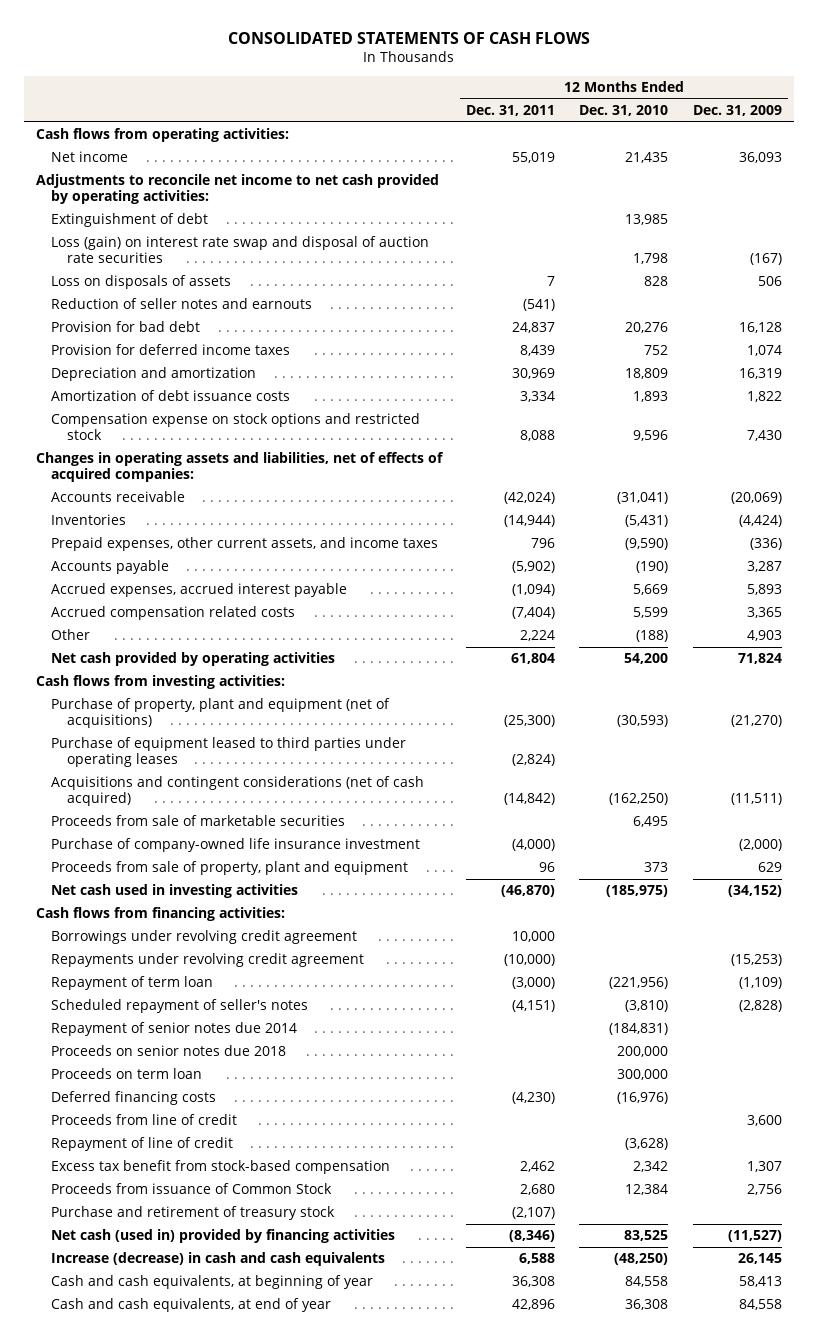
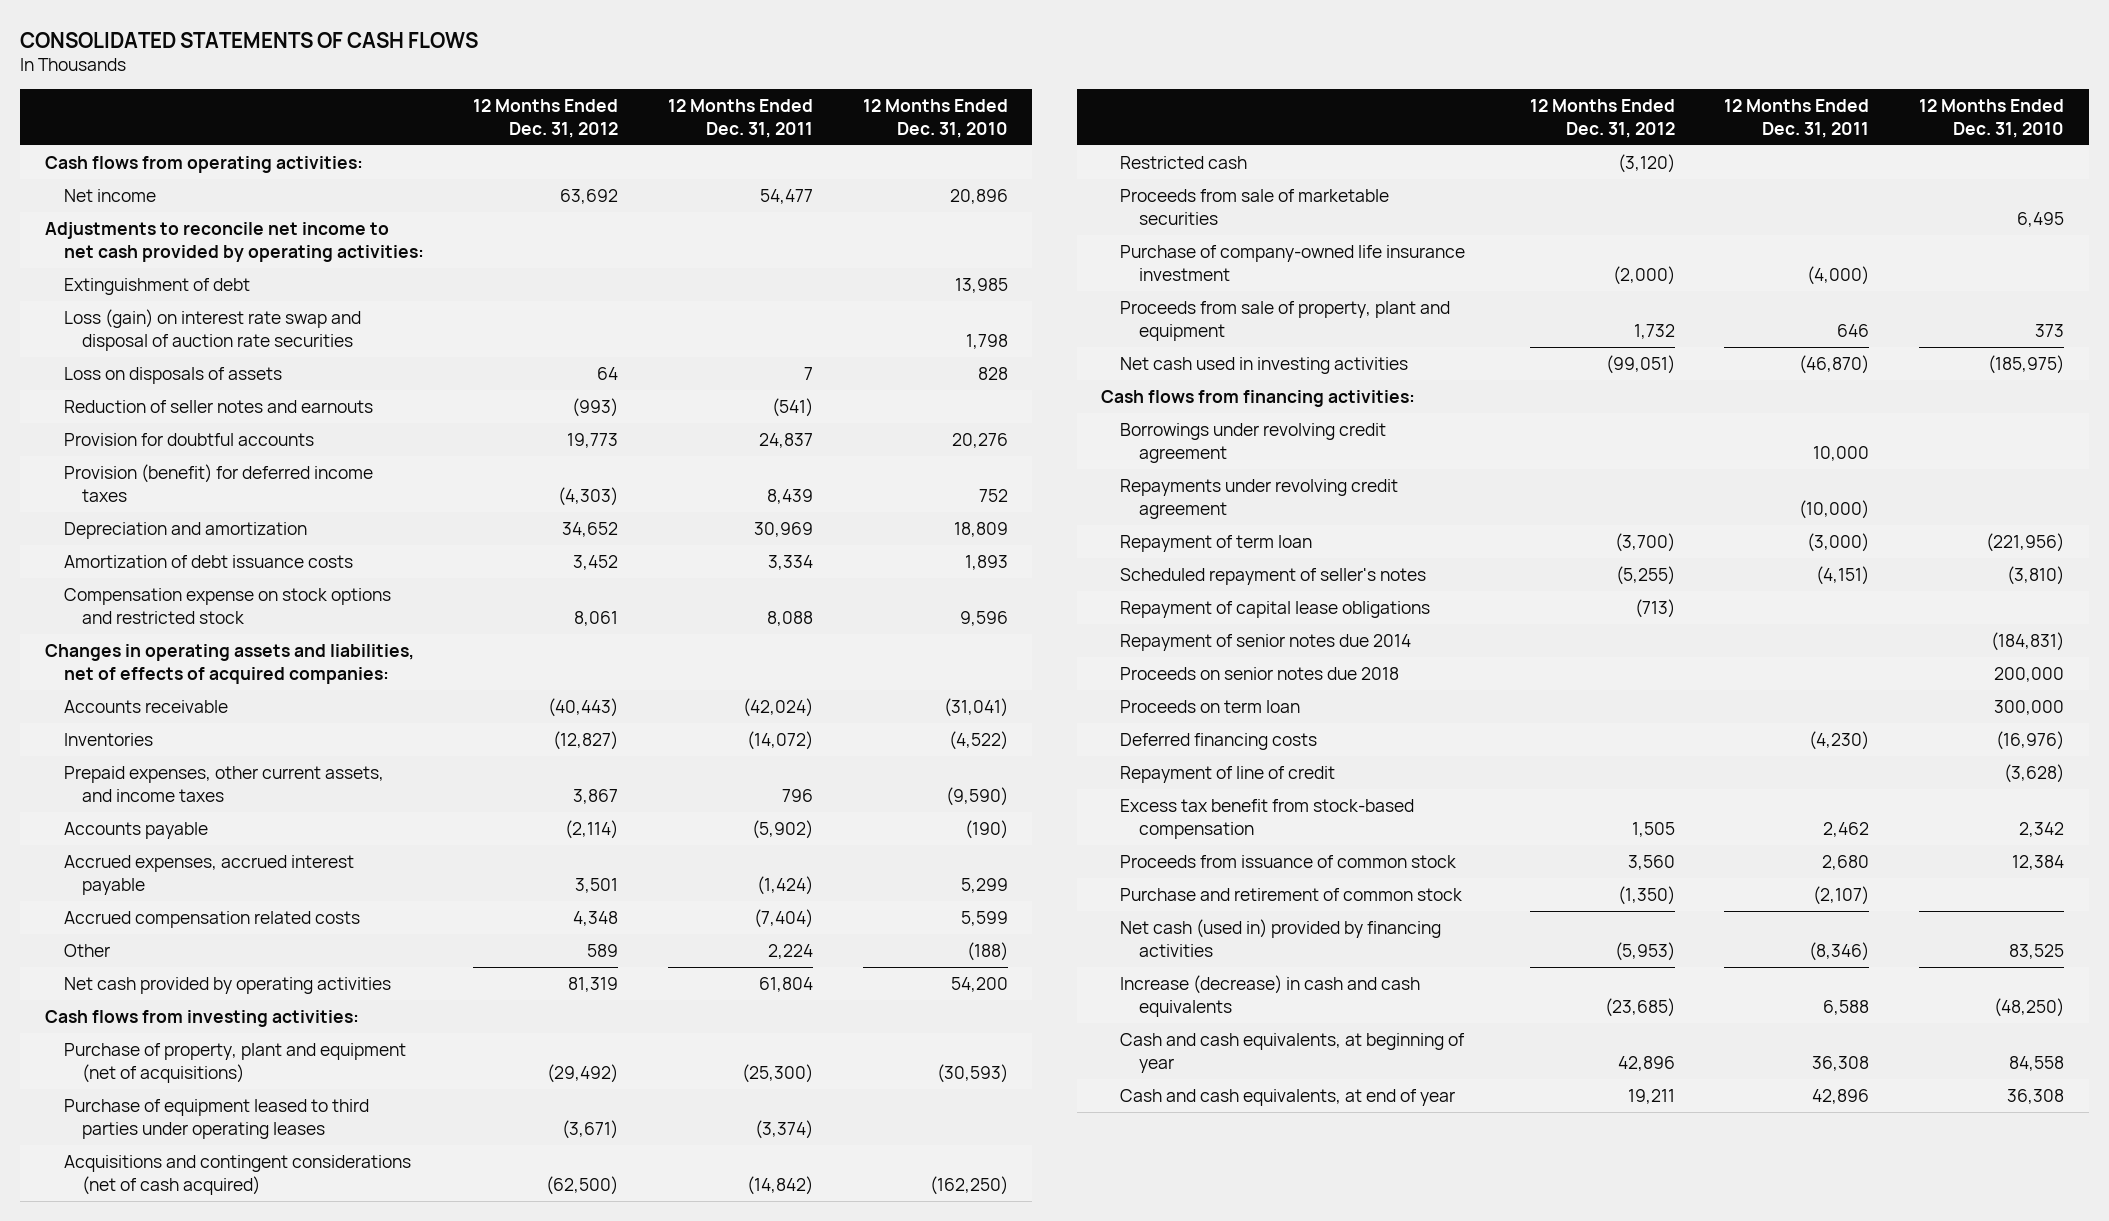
[692,105,782,117] Dec. 31, 2009 -> none
none -> [473,99,619,138] 12 Months Ended Dec. 31, 2012
[512,152,556,164] 55,019 -> [759,189,813,205] 54,477
[625,152,669,164] 21,435 -> [949,189,1008,205] 20,896
[51,321,201,333] Provision for bad debt -> [63,433,314,447] Provision for doubtful accounts
[51,344,291,356] Provision for deferred income taxes -> [63,464,373,502] Provision (benefit) for deferred income taxes
[504,515,556,528] (14,944) -> [746,731,813,751] (14,072)
[625,515,669,528] (5,431) -> [948,731,1008,751] (4,522)
[512,584,556,597] (1,094) -> [756,875,813,895] (1,424)
[633,584,669,596] 5,669 -> [960,877,1008,893] 5,299
[512,754,556,767] (2,824) -> [754,1119,813,1139] (3,374)
none -> [1120,156,1248,170] Restricted cash
[539,862,556,873] 96 -> [1837,323,1870,337] 646
none -> [1120,601,1431,619] Repayment of capital lease obligations
[51,1114,238,1126] Proceeds from line of credit -> none
[51,1183,333,1195] Proceeds from issuance of Common Stock -> [1120,855,1458,869] Proceeds from issuance of common stock
[51,1206,336,1221] Purchase and retirement of treasury stock -> [1120,888,1464,902] Purchase and retirement of common stock

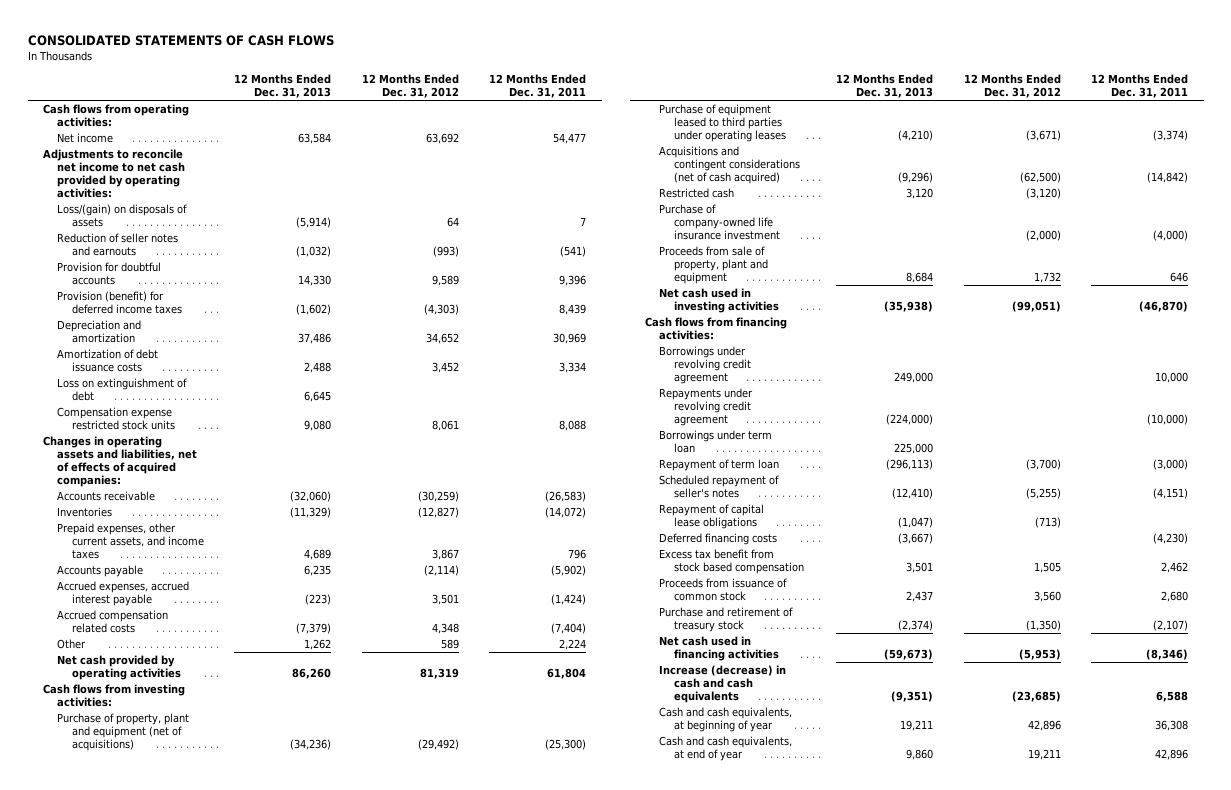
[862,99,1008,138] 12 Months Ended Dec. 31, 2010 -> none
none -> [234,74,332,99] 12 Months Ended Dec. 31, 2013
[63,278,250,296] Extinguishment of debt -> none
[63,309,361,351] Loss (gain) on interest rate swap and disposal of auction rate securities -> none
[63,367,282,385] Loss on disposals of assets -> [57,204,188,228] Loss/(gain) on disposals of assets
[567,433,619,449] 19,773 -> [431,275,459,287] 9,589
[758,433,813,449] 24,837 -> [559,275,587,287] 9,396
none -> [57,378,188,402] Loss on extinguishment of debt
[63,588,391,624] Compensation expense on stock options and restricted stock -> [57,407,175,431] Compensation expense restricted stock units
[548,698,619,718] (40,443) -> [417,491,459,503] (30,259)
[742,698,813,718] (42,024) -> [545,491,587,503] (26,583)
[1120,189,1390,225] Proceeds from sale of marketable securities -> none
none -> [659,430,773,454] Borrowings under term loan
[1120,634,1412,652] Repayment of senior notes due 2014 -> none
[1120,667,1400,681] Proceeds on senior notes due 2018 -> none
[1120,700,1301,714] Proceeds on term loan -> none
[1120,766,1336,784] Repayment of line of credit -> none
[1120,799,1415,839] Excess tax benefit from stock-based compensation -> [659,549,804,575] Excess tax benefit from stock based compensation
[1120,888,1464,902] Purchase and retirement of common stock -> [659,607,794,633] Purchase and retirement of treasury stock
[1120,919,1442,957] Net cash (used in) provided by financing activities -> [659,636,779,662] Net cash used in financing activities

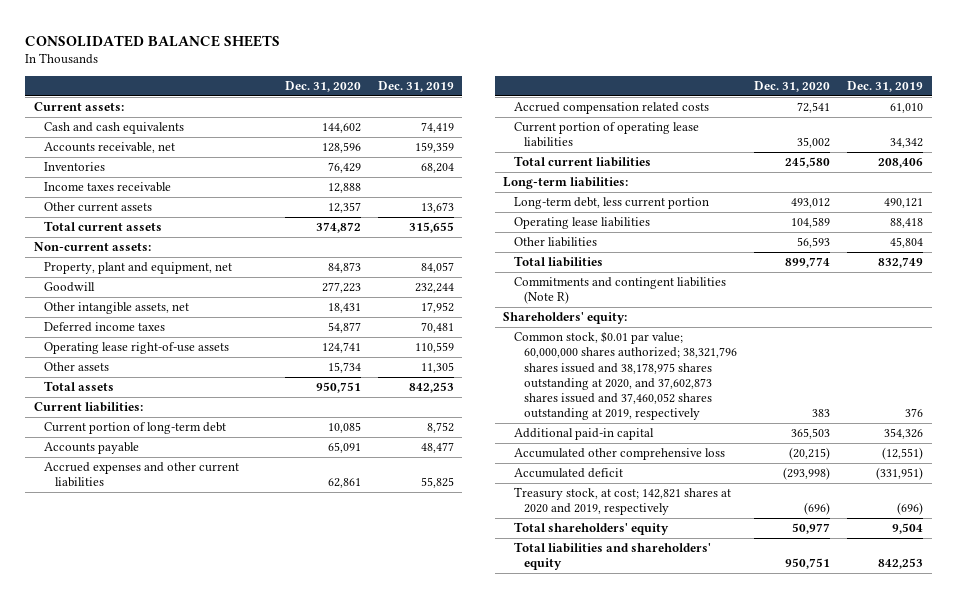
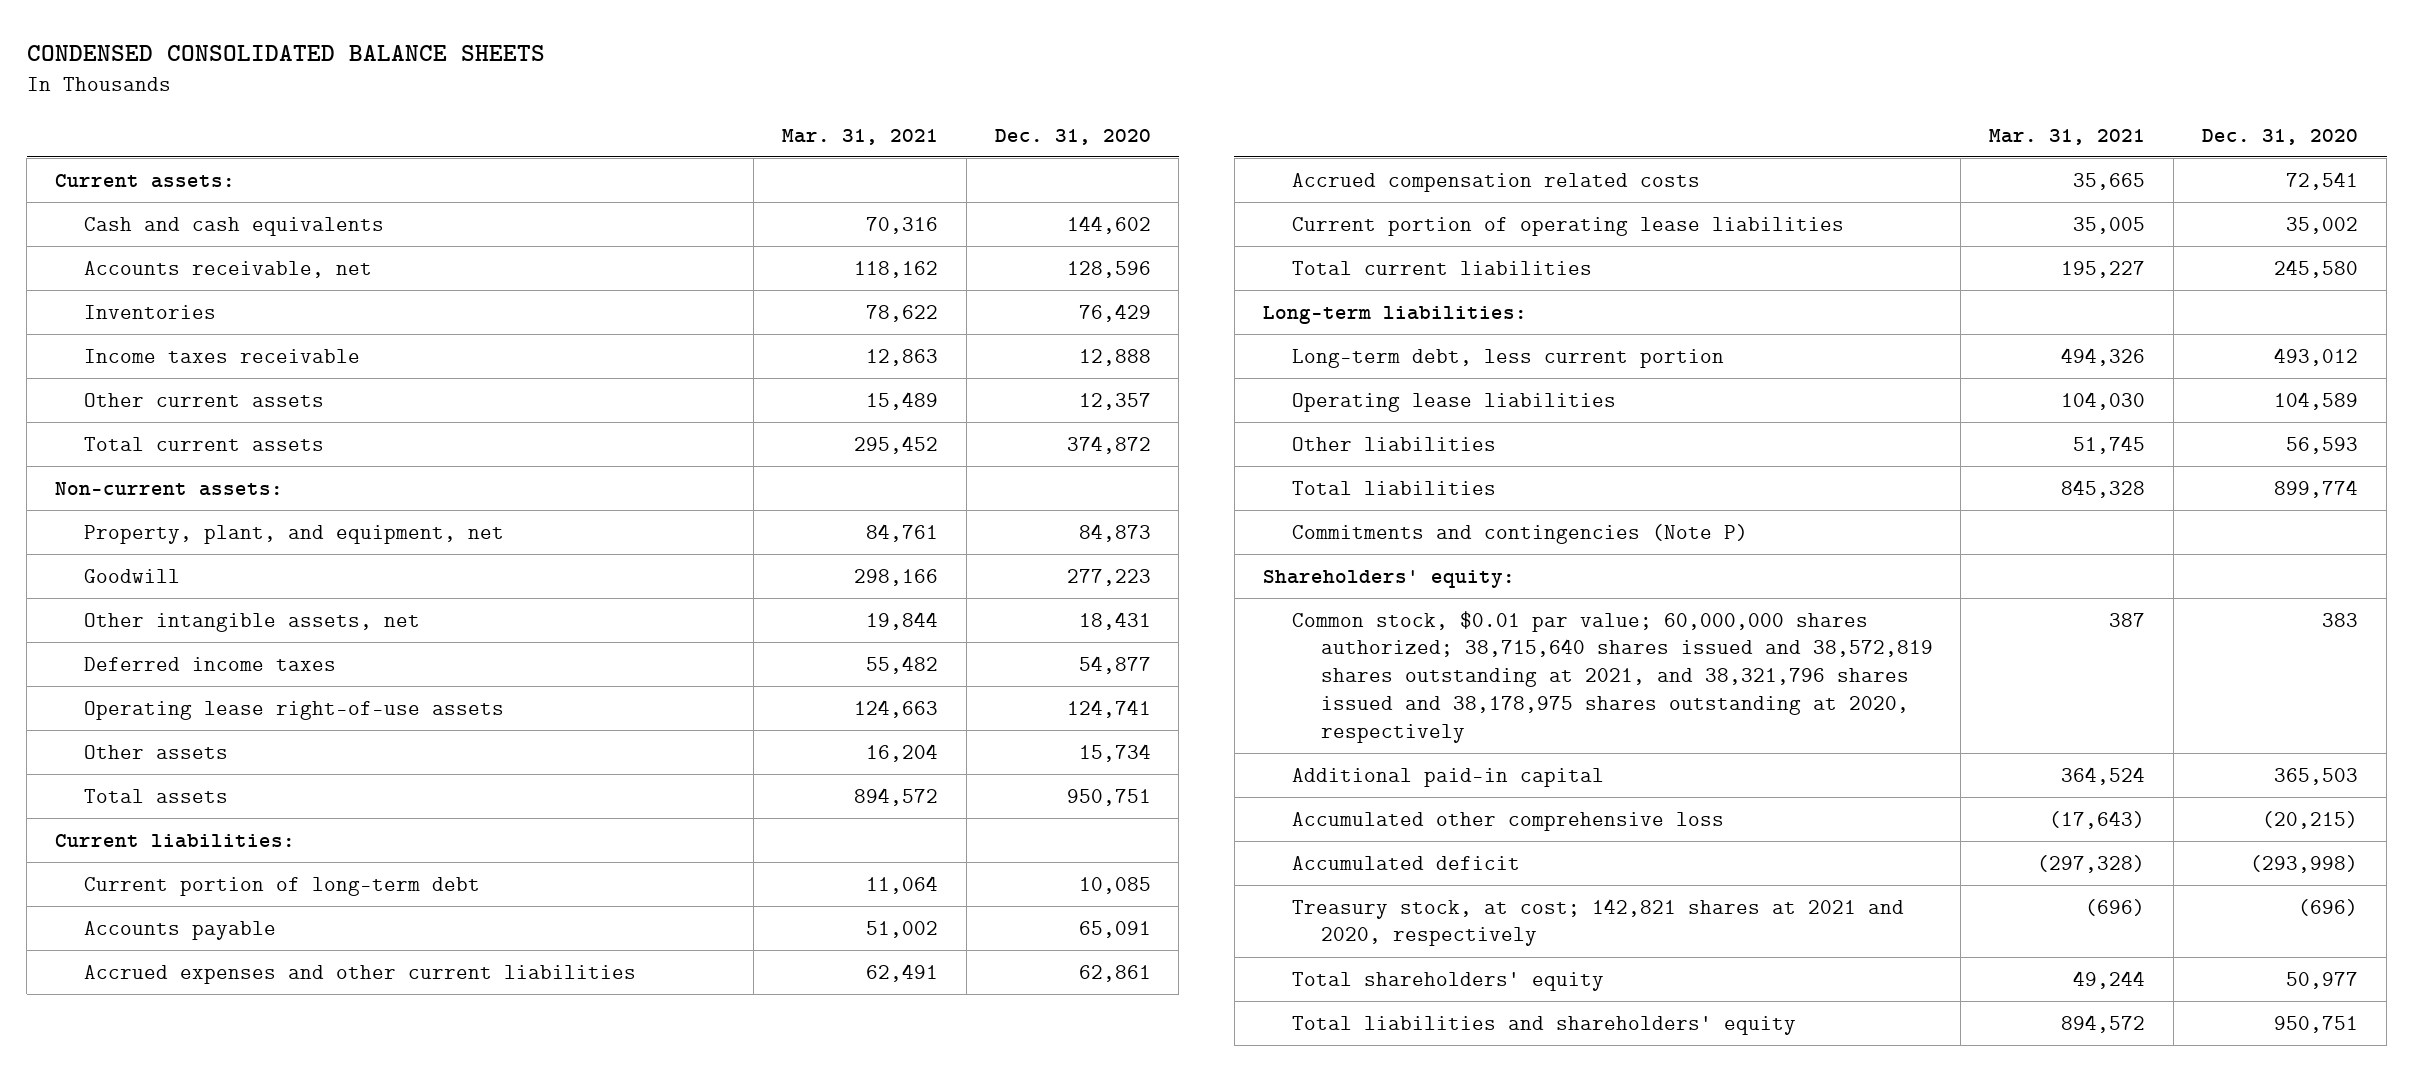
[25,34,281,47] CONSOLIDATED BALANCE SHEETS -> [26,44,545,61] CONDENSED CONSOLIDATED BALANCE SHEETS
[377,81,454,93] Dec. 31, 2019 -> none
none -> [781,128,938,145] Mar. 31, 2021
[44,262,233,275] Property, plant and equipment, net -> [83,524,504,544] Property, plant, and equipment, net
[513,277,726,305] Commitments and contingent liabilities (Note R) -> [1291,523,1748,544] Commitments and contingencies (Note P)
[513,331,738,421] Common stock, $0.01 par value; 60,000,000 shares authorized; 38,321,796 shares issued and 38,178,975 shares outstanding at 2020, and 37,602,873 shares issued and 37,460,052 shares outstanding at 2019, respectively -> [1291,610,1933,743] Common stock, $0.01 par value; 60,000,000 shares authorized; 38,715,640 shares issued and 38,572,819 shares outstanding at 2021, and 38,321,796 shares issued and 38,178,975 shares outstanding at 2020, respectively
[513,487,731,516] Treasury stock, at cost; 142,821 shares at 2020 and 2019, respectively -> [1291,898,1904,947] Treasury stock, at cost; 142,821 shares at 2021 and 2020, respectively

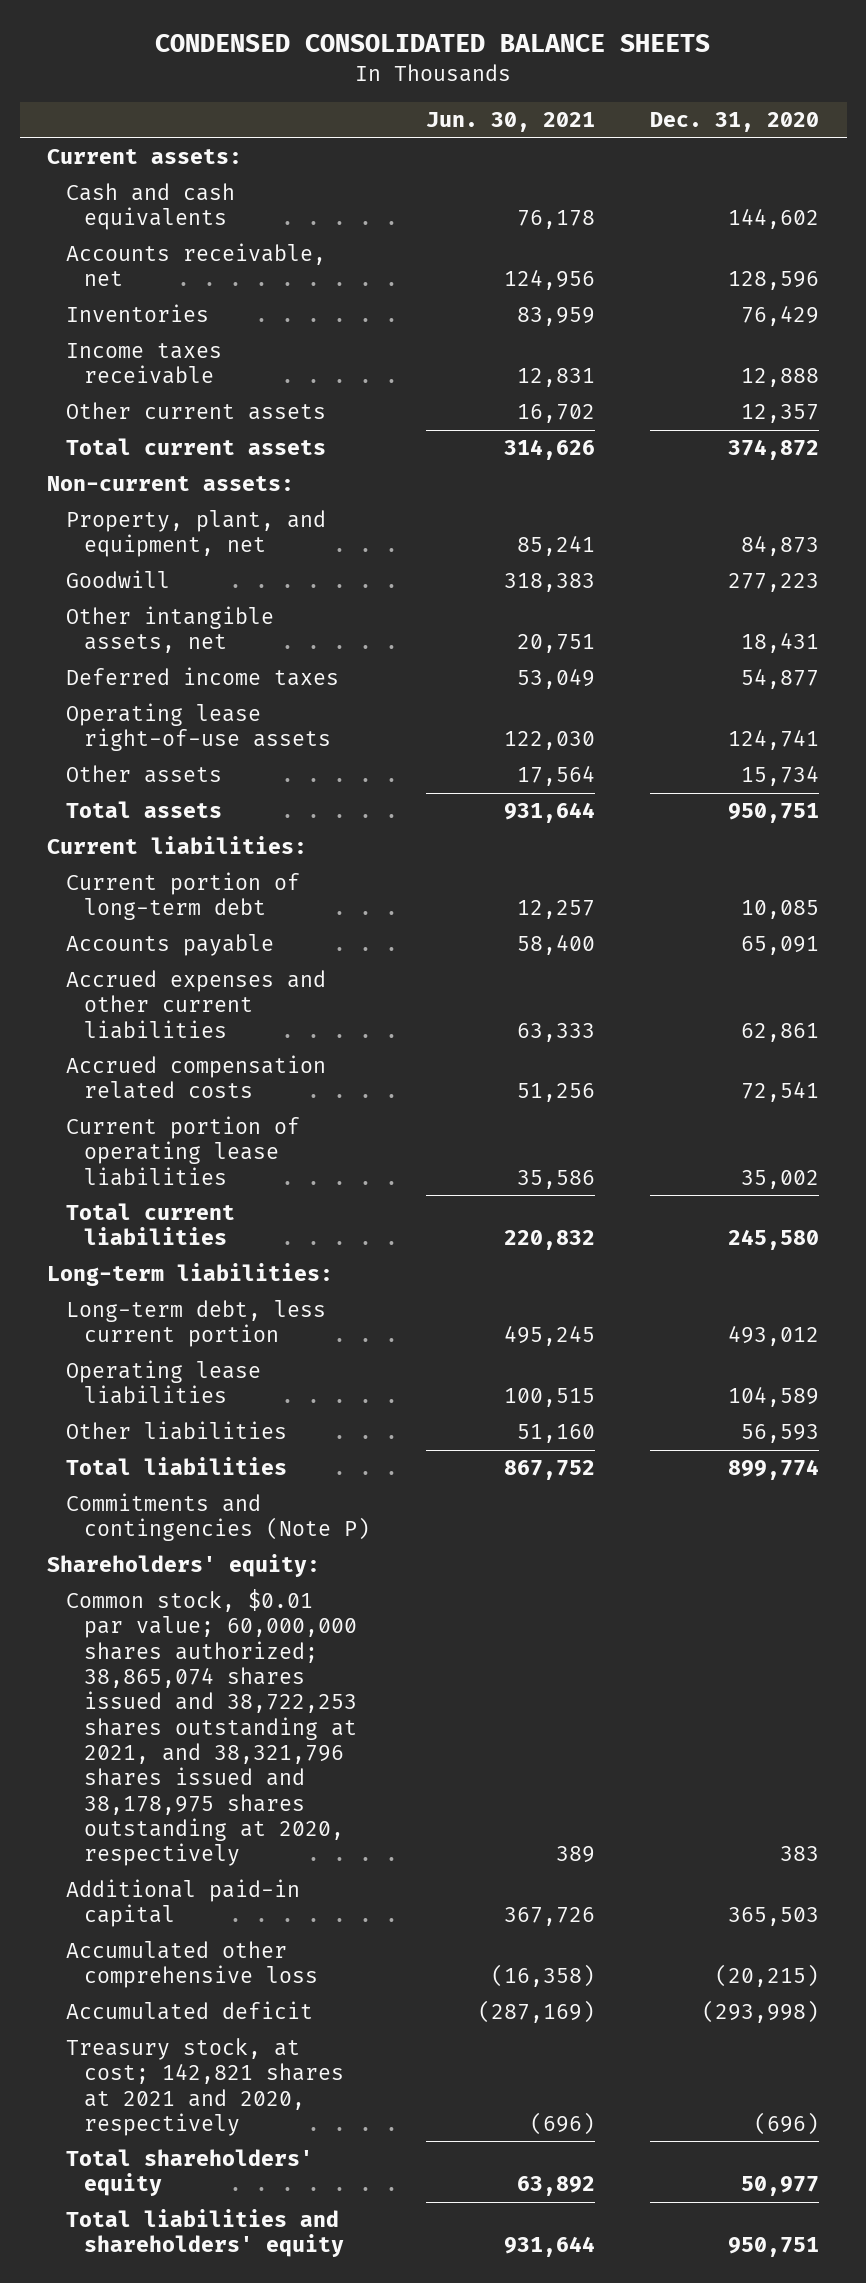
[781,128,938,145] Mar. 31, 2021 -> none
none -> [425,112,595,133] Jun. 30, 2021
[1291,610,1933,743] Common stock, $0.01 par value; 60,000,000 shares authorized; 38,715,640 shares issued and 38,572,819 shares outstanding at 2021, and 38,321,796 shares issued and 38,178,975 shares outstanding at 2020, respectively -> [65,1589,358,1867] Common stock, $0.01 par value; 60,000,000 shares authorized; 38,865,074 shares issued and 38,722,253 shares outstanding at 2021, and 38,321,796 shares issued and 38,178,975 shares outstanding at 2020, respectively

